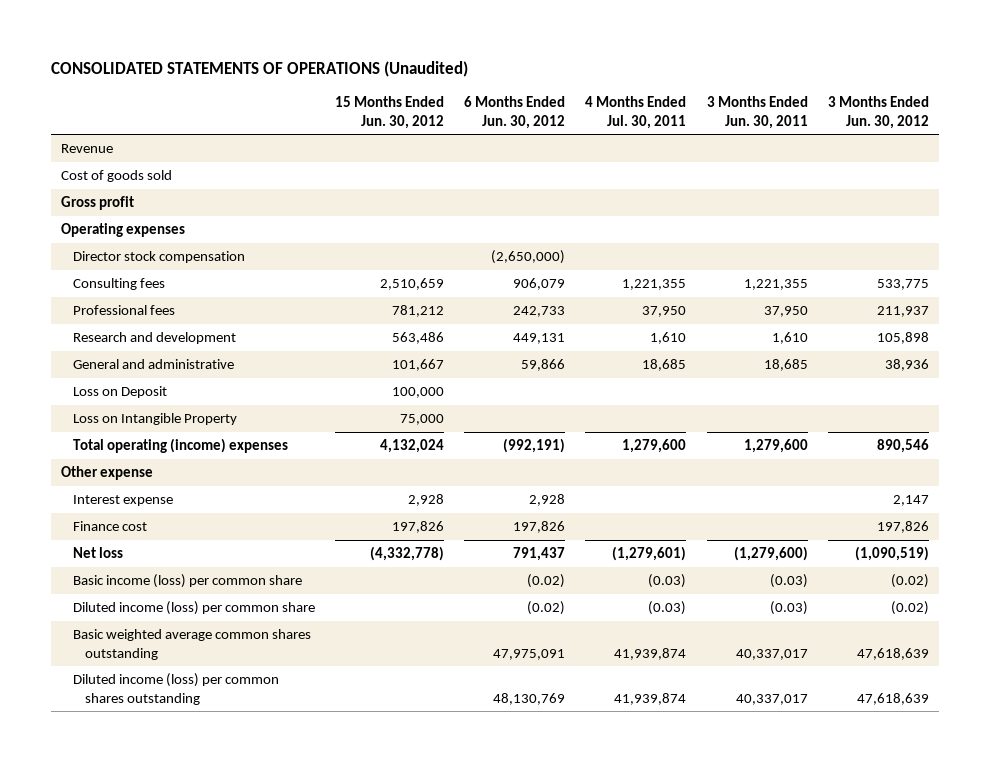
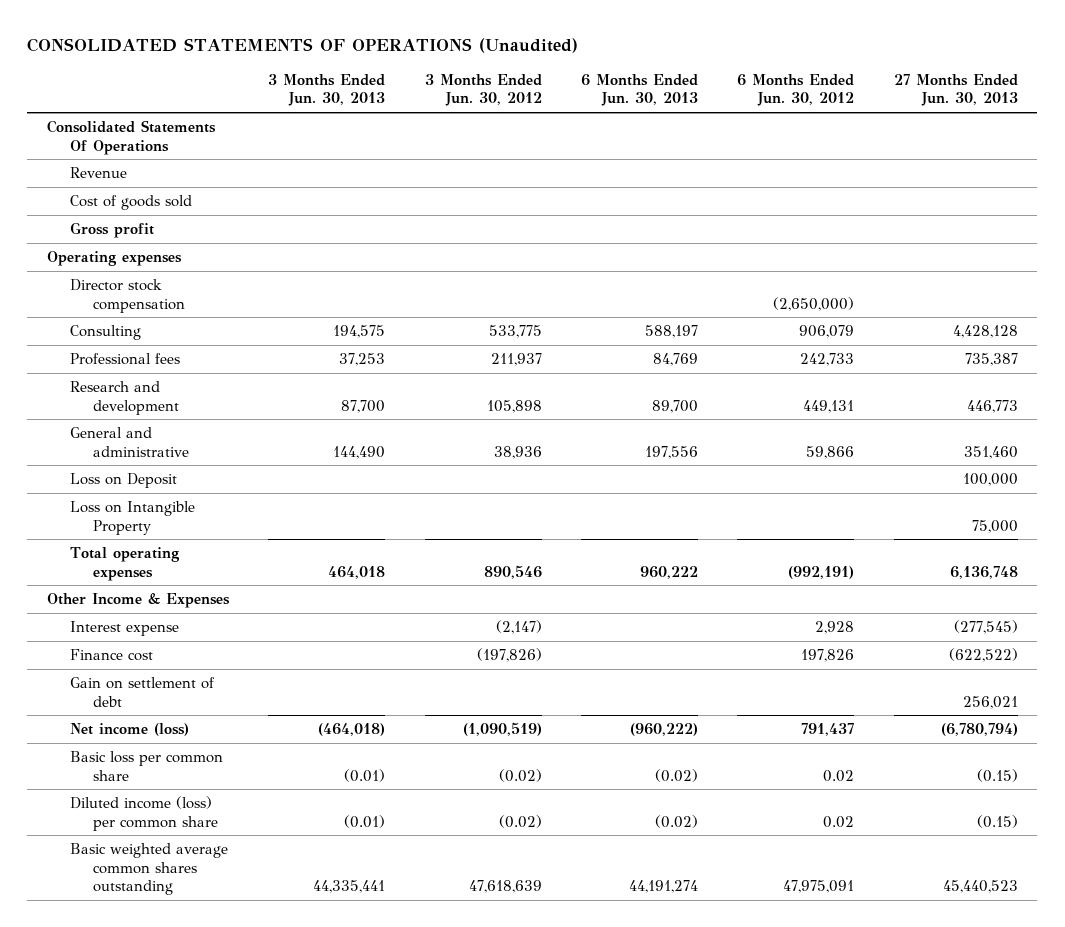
[334,95,444,129] 15 Months Ended Jun. 30, 2012 -> none
[585,95,687,129] 4 Months Ended Jul. 30, 2011 -> none
[706,95,808,129] 3 Months Ended Jun. 30, 2011 -> none
none -> [268,73,386,107] 3 Months Ended Jun. 30, 2013
none -> [580,73,698,107] 6 Months Ended Jun. 30, 2013
none -> [893,73,1018,107] 27 Months Ended Jun. 30, 2013
none -> [47,120,217,155] Consolidated Statements Of Operations
[72,278,165,291] Consulting fees -> [70,325,142,341] Consulting
[72,438,288,454] Total operating (income) expenses -> [70,547,181,581] Total operating expenses
[60,466,153,481] Other expense -> [47,593,231,609] Other Income & Expenses
[892,495,929,507] 2,147 -> [495,620,542,635] (2,147)
[876,521,929,534] 197,826 -> [476,648,542,663] (197,826)
none -> [70,677,216,707] Gain on settlement of debt
[72,547,123,559] Net loss -> [70,723,190,737] Net income (loss)
[72,574,302,589] Basic income (loss) per common share -> [70,751,224,781] Basic loss per common share
[527,574,566,589] (0.02) -> [823,769,855,782] 0.02
[527,601,566,616] (0.02) -> [823,815,855,828] 0.02
[72,673,279,705] Diluted income (loss) per common shares outstanding -> none

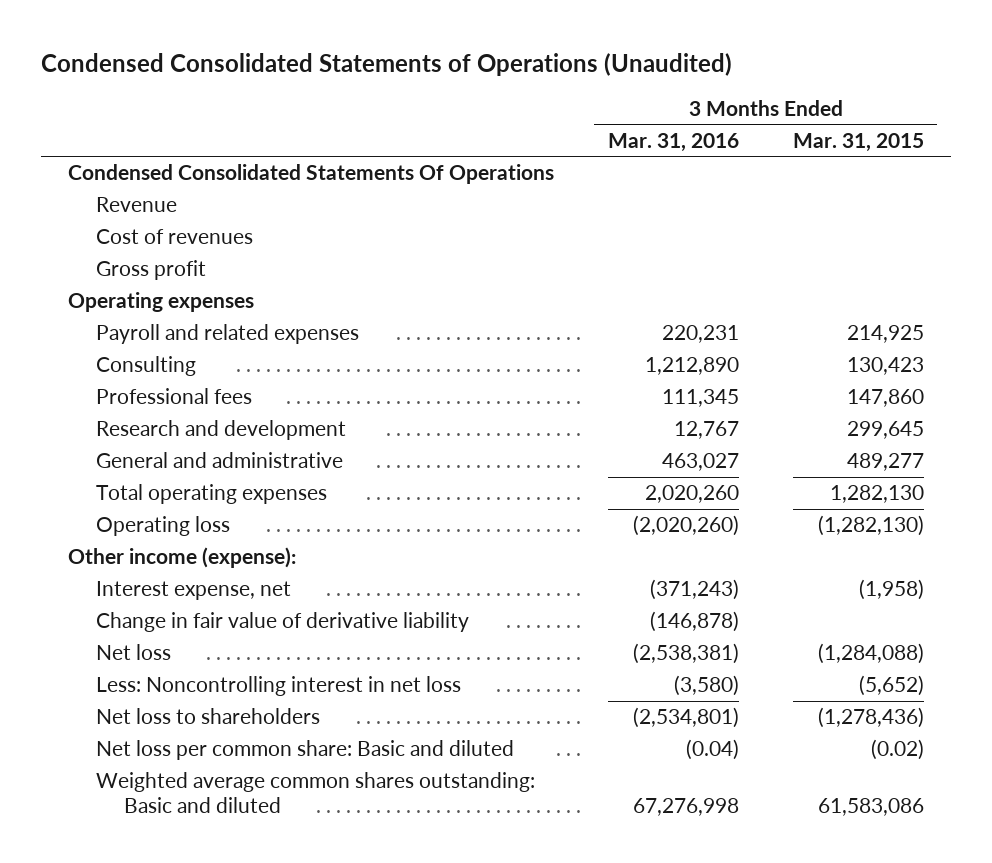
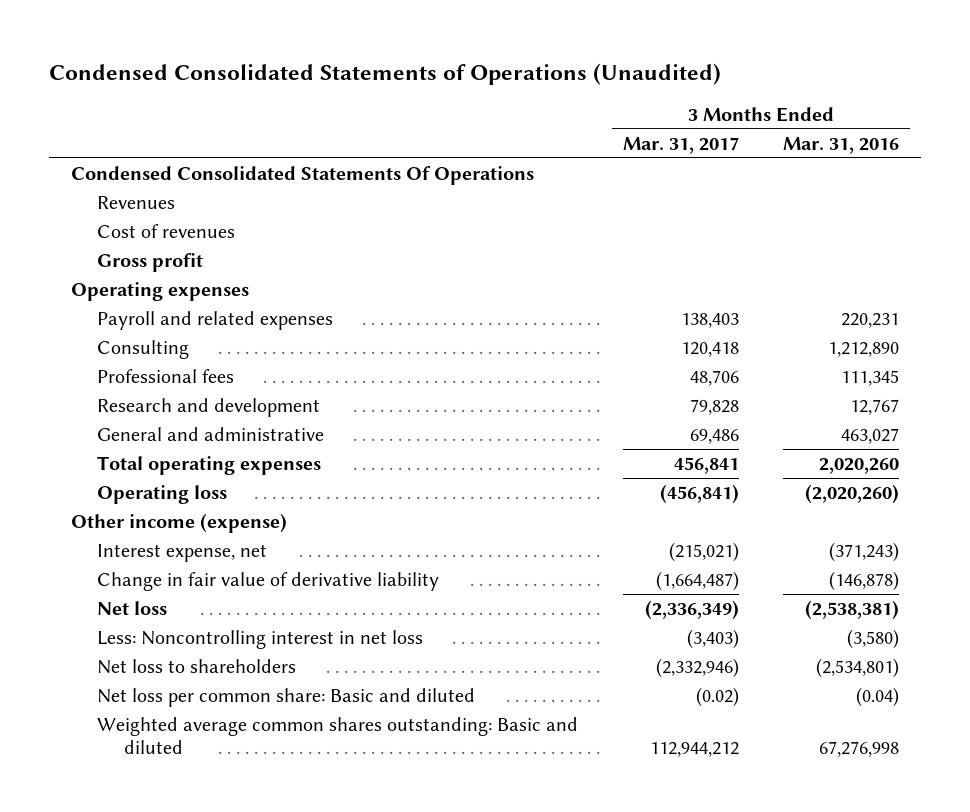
[792,132,924,152] Mar. 31, 2015 -> none
none -> [622,136,739,154] Mar. 31, 2017
[95,197,177,213] Revenue -> [97,196,176,210] Revenues
[67,547,296,569] Other income (expense): -> [71,513,288,534] Other income (expense)

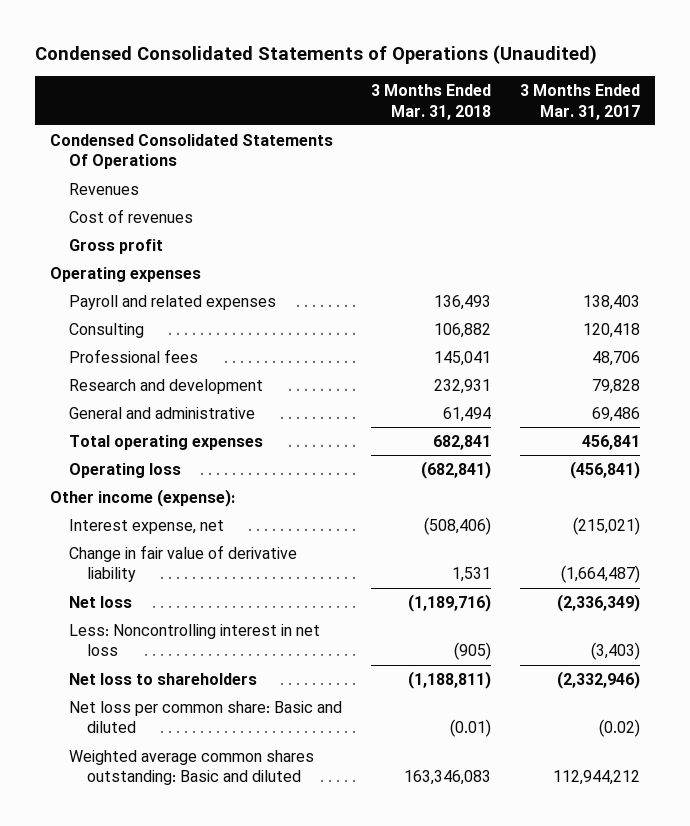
[783,136,900,154] Mar. 31, 2016 -> none
none -> [370,84,491,120] 3 Months Ended Mar. 31, 2018
[71,513,288,534] Other income (expense) -> [49,488,235,507] Other income (expense):

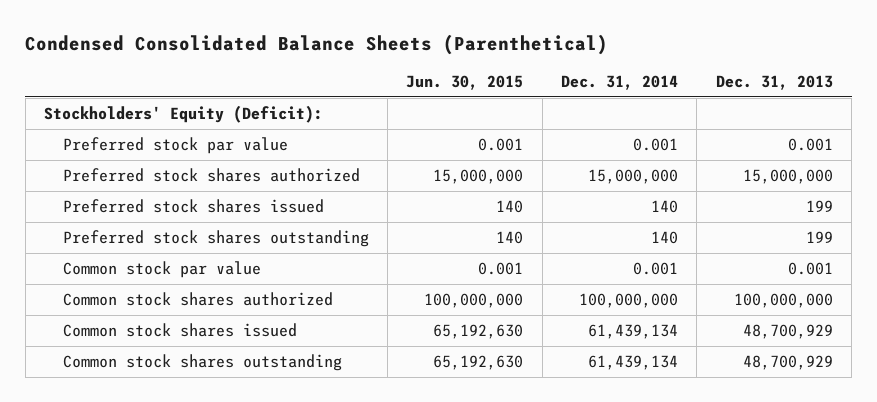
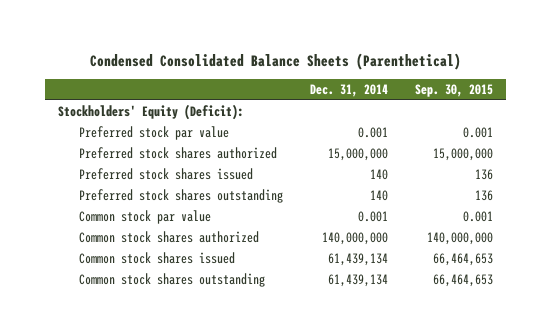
[406,75,524,91] Jun. 30, 2015 -> none
[715,75,833,91] Dec. 31, 2013 -> none
none -> [414,83,493,97] Sep. 30, 2015
[579,292,679,308] 100,000,000 -> [321,232,388,246] 140,000,000

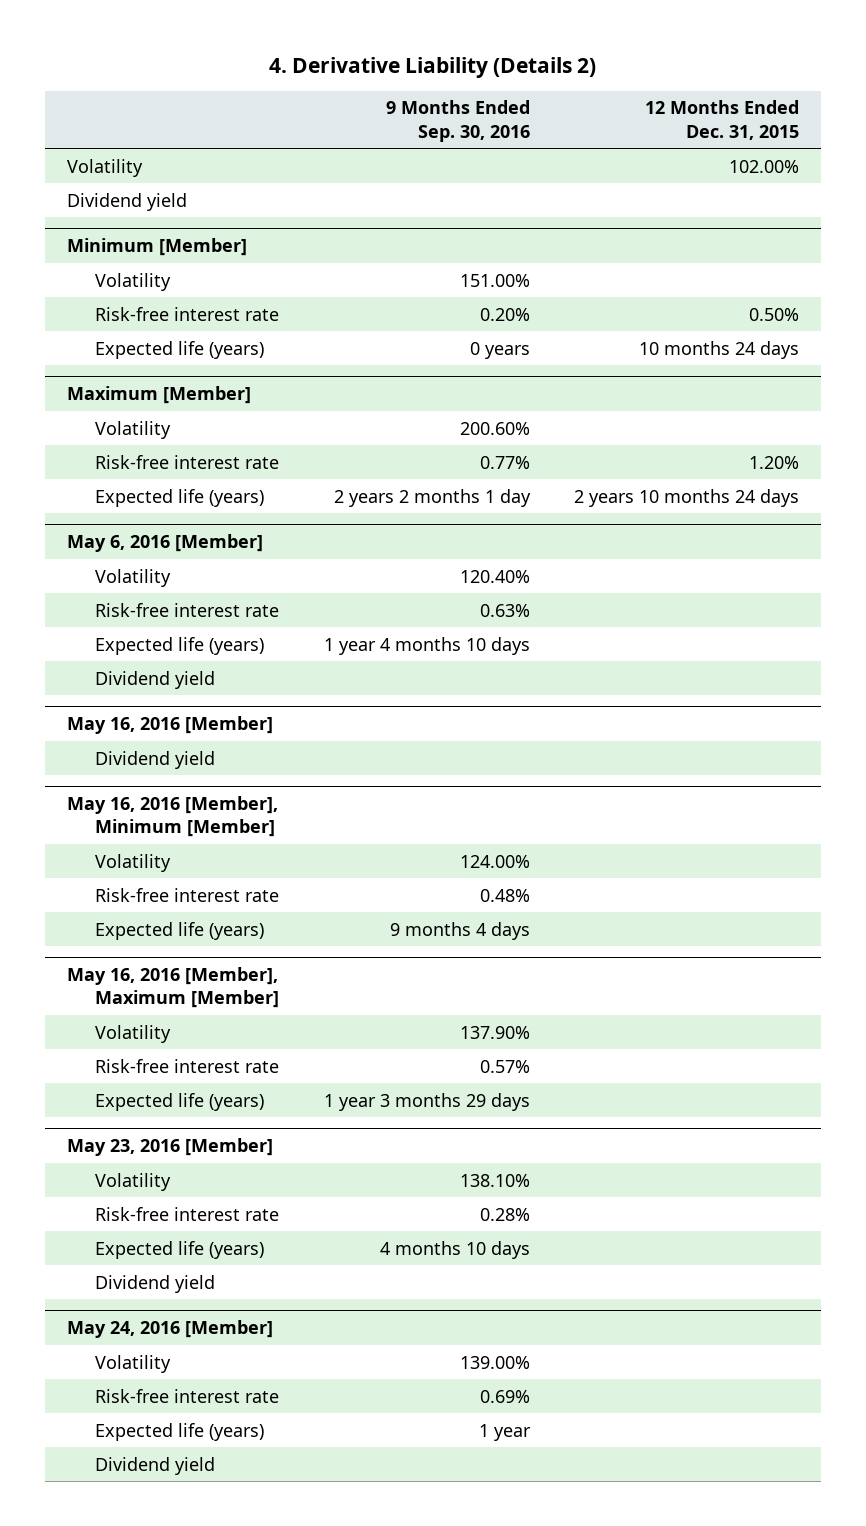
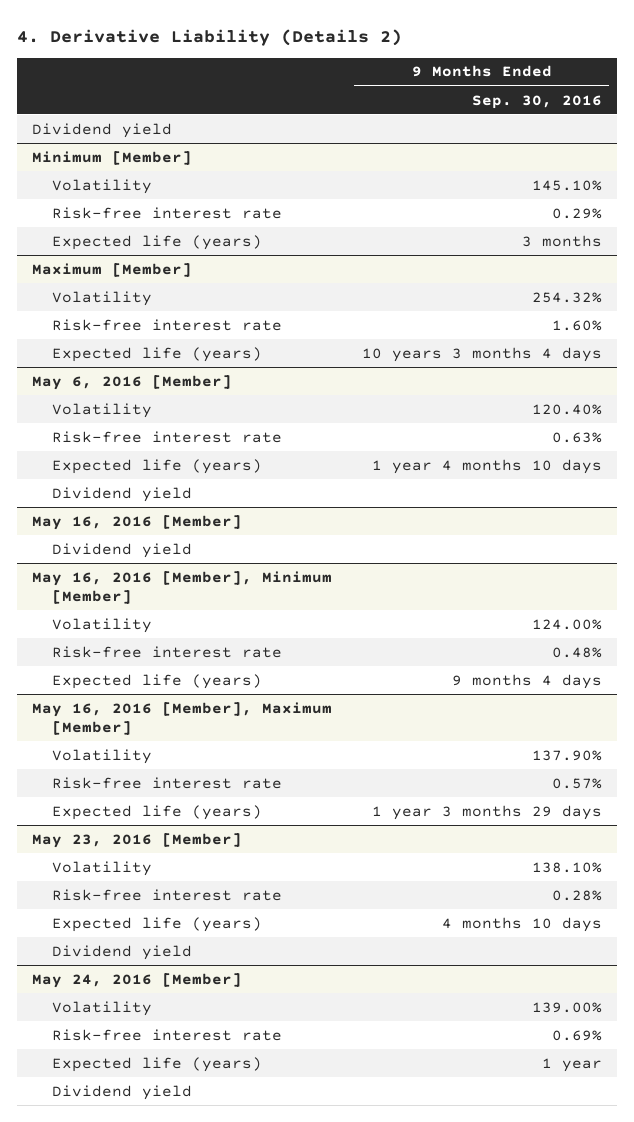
[645,100,800,140] 12 Months Ended Dec. 31, 2015 -> none
[66,158,143,177] Volatility -> none
[459,273,530,287] 151.00% -> [531,179,602,191] 145.10%
[479,307,530,321] 0.20% -> [551,207,602,219] 0.29%
[469,341,530,359] 0 years -> [521,234,602,247] 3 months
[459,421,530,435] 200.60% -> [531,291,602,303] 254.32%
[479,455,530,469] 0.77% -> [551,319,602,331] 1.60%
[333,488,531,507] 2 years 2 months 1 day -> [361,346,602,362] 10 years 3 months 4 days

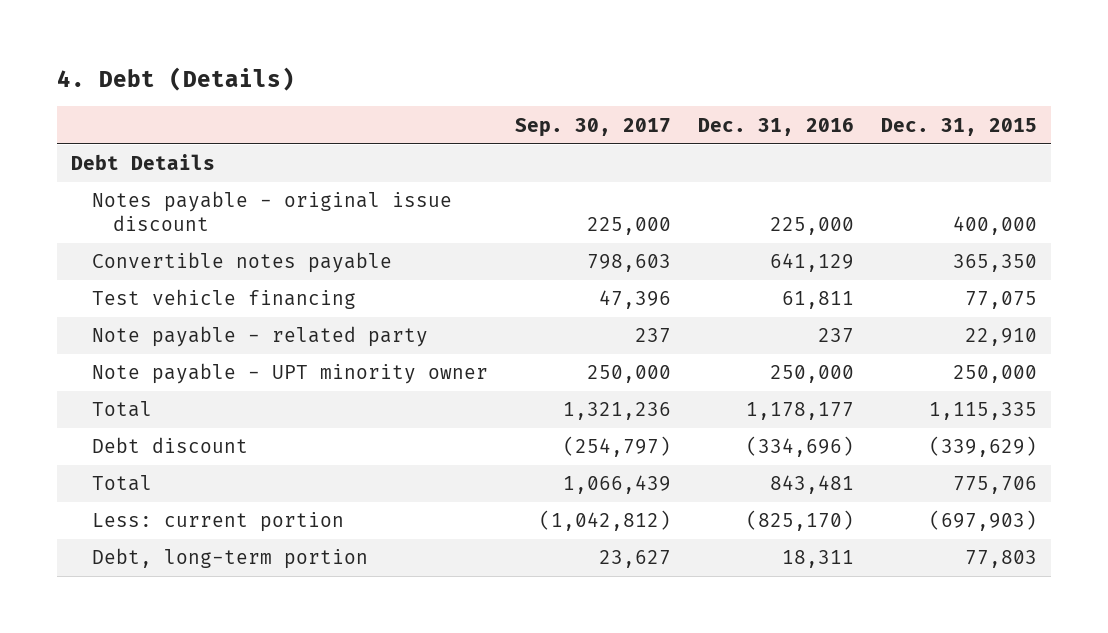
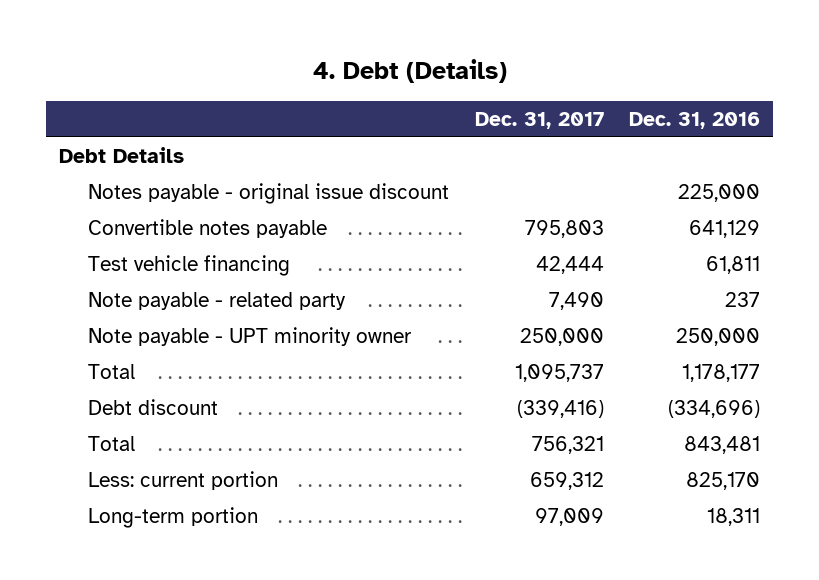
[515,117,672,137] Sep. 30, 2017 -> none
[881,117,1038,136] Dec. 31, 2015 -> none
none -> [474,111,604,129] Dec. 31, 2017
[746,510,855,532] (825,170) -> [686,472,761,491] 825,170
[92,548,369,570] Debt, long-term portion -> [87,507,258,529] Long-term portion

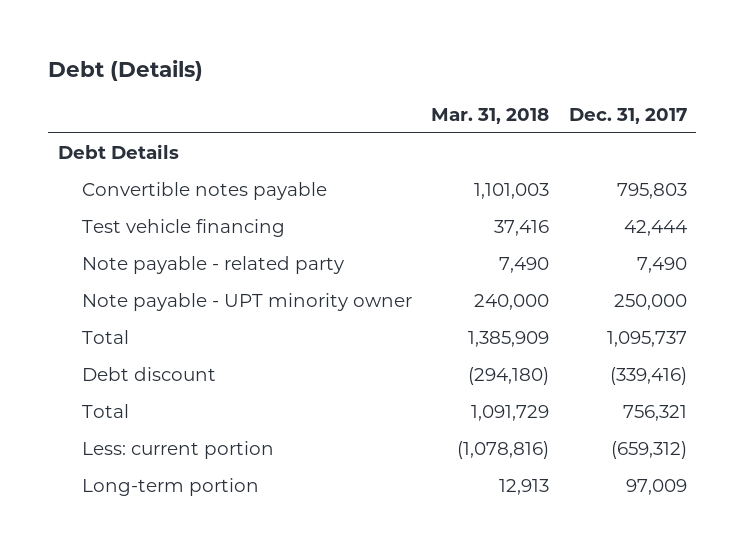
[312,59,507,84] 4. Debt (Details) -> [47,59,203,81] Debt (Details)
[629,111,761,129] Dec. 31, 2016 -> none
none -> [431,107,550,124] Mar. 31, 2018
[87,183,449,205] Notes payable - original issue discount -> none
[529,472,604,491] 659,312 -> [610,441,687,460] (659,312)

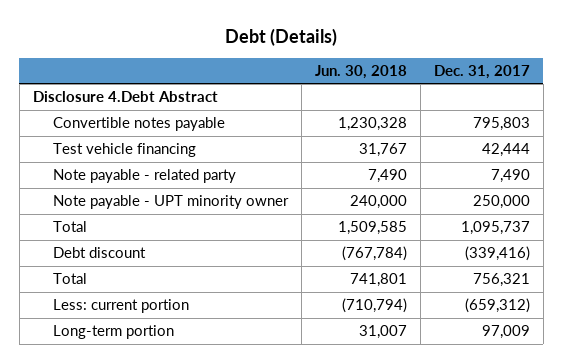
[431,107,550,124] Mar. 31, 2018 -> none
none -> [314,64,407,79] Jun. 30, 2018
[57,144,179,160] Debt Details -> [32,91,218,103] Disclosure 4.Debt Abstract

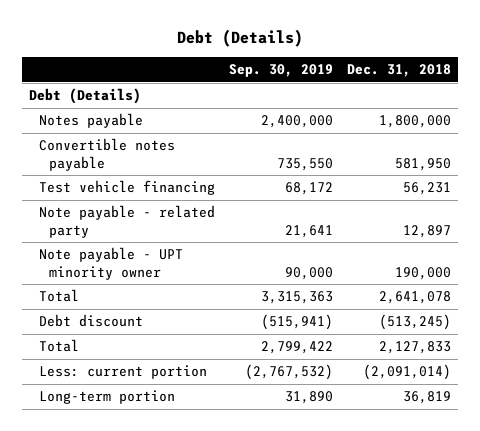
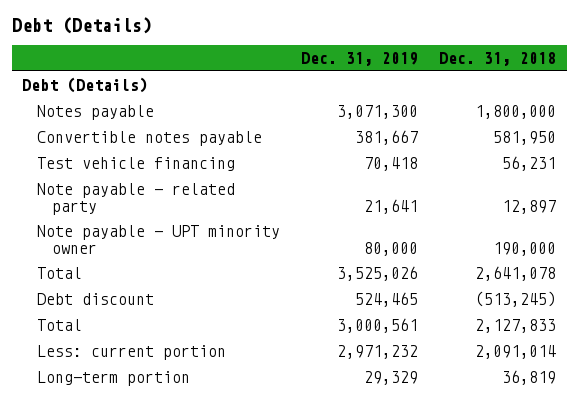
[228,64,333,78] Sep. 30, 2019 -> none
none -> [301,52,419,67] Dec. 31, 2019
[362,364,451,381] (2,091,014) -> [475,344,557,359] 2,091,014

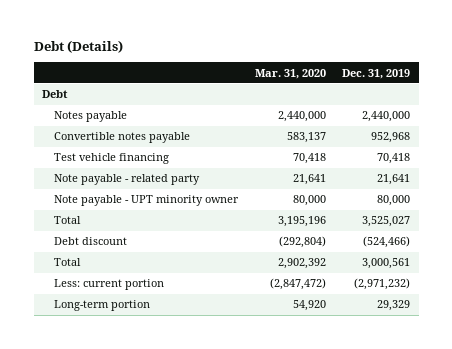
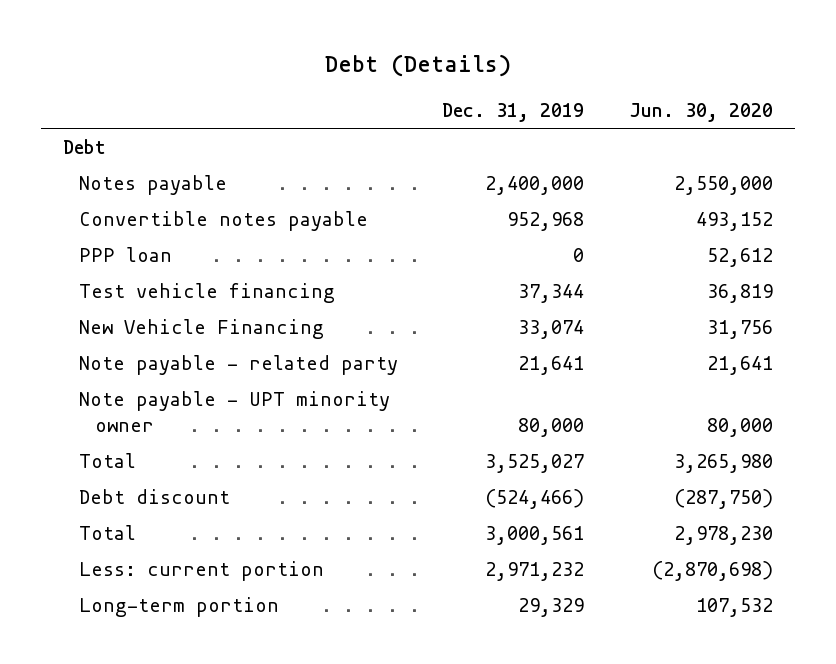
[254,68,326,79] Mar. 31, 2020 -> none
none -> [628,103,773,123] Jun. 30, 2020
[362,111,411,123] 2,440,000 -> [485,175,585,195] 2,400,000
none -> [79,246,173,262] PPP loan
[377,153,411,165] 70,418 -> [518,283,585,303] 37,344
none -> [79,318,325,339] New Vehicle Financing
[354,278,411,291] (2,971,232) -> [485,561,585,581] 2,971,232

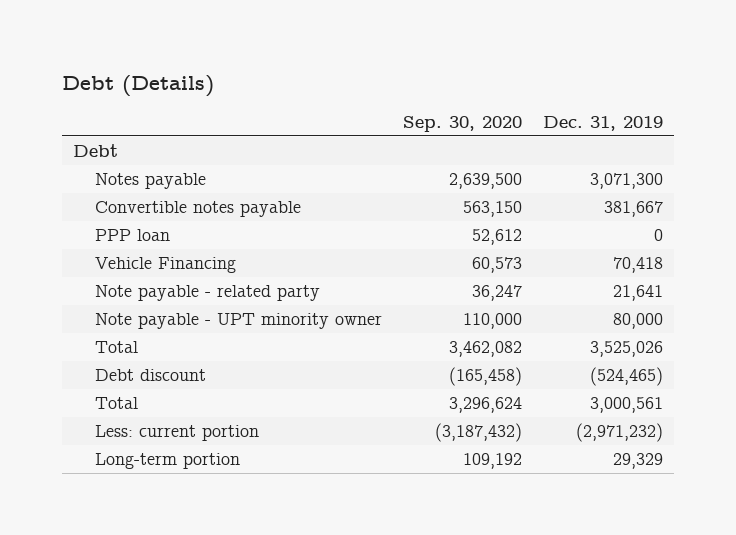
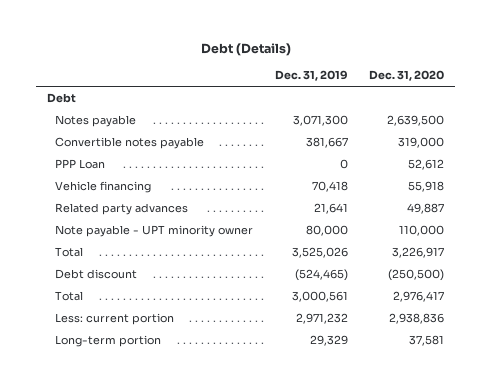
[403,115,523,132] Sep. 30, 2020 -> none
none -> [369,70,445,82] Dec. 31, 2020
[95,229,171,242] PPP loan -> [54,159,105,170] PPP Loan
[95,257,237,274] Vehicle Financing -> [54,181,151,194] Vehicle financing
[95,285,321,302] Note payable - related party -> [54,203,188,216] Related party advances
[576,423,664,443] (2,971,232) -> [295,313,348,325] 2,971,232

